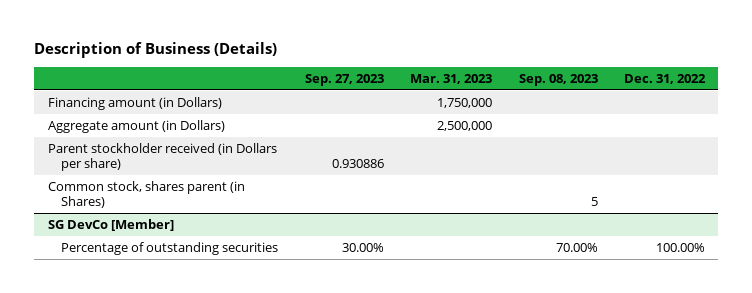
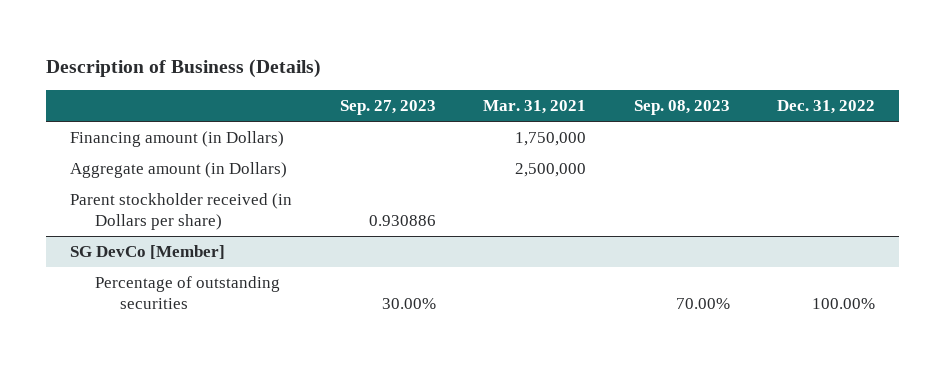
[410,73,493,84] Mar. 31, 2023 -> none
none -> [483,100,587,115] Mar. 31, 2021
[47,181,245,208] Common stock, shares parent (in Shares) -> none

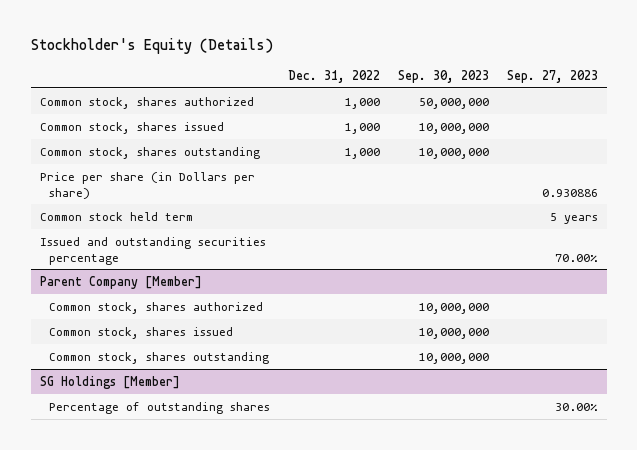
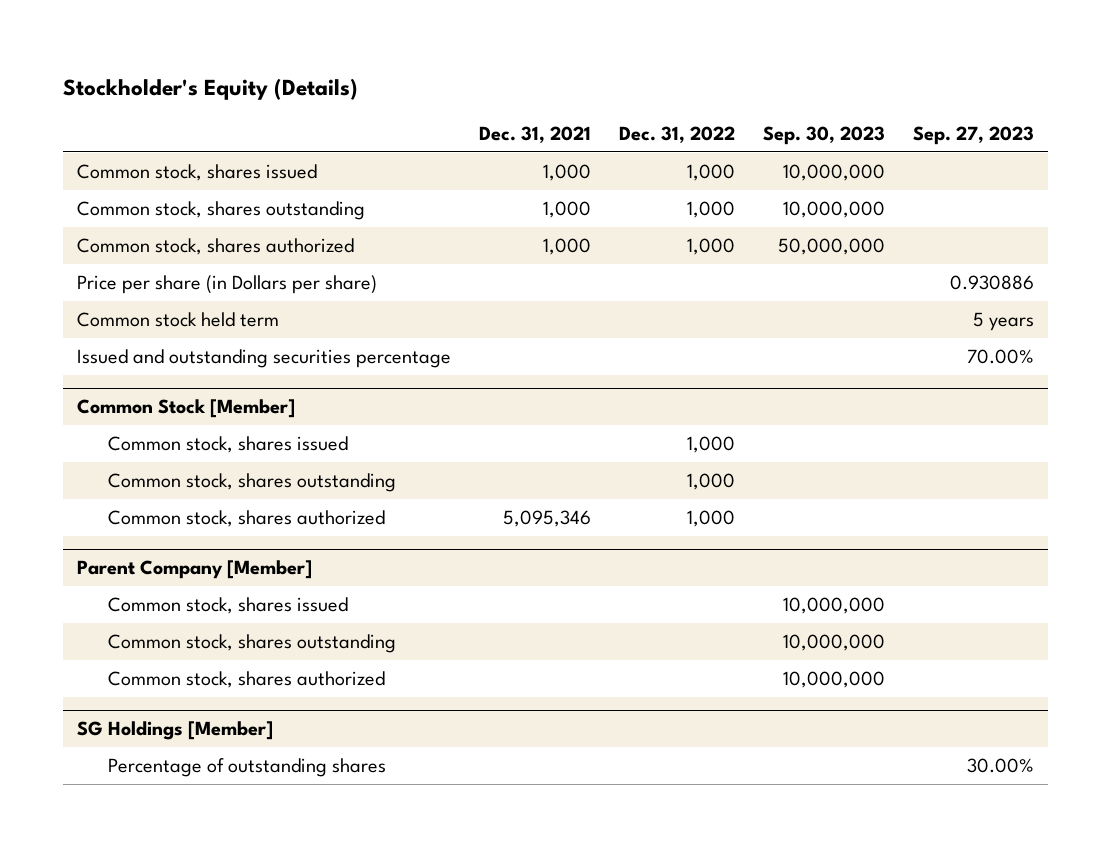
none -> [479,125,592,143] Dec. 31, 2021
[39,96,254,109] Common stock, shares authorized -> [77,238,355,256] Common stock, shares authorized
none -> [77,399,296,419] Common Stock [Member]
none -> [107,436,348,454] Common stock, shares issued
none -> [107,473,396,493] Common stock, shares outstanding
none -> [107,510,385,528] Common stock, shares authorized
[48,301,263,314] Common stock, shares authorized -> [107,671,385,689] Common stock, shares authorized

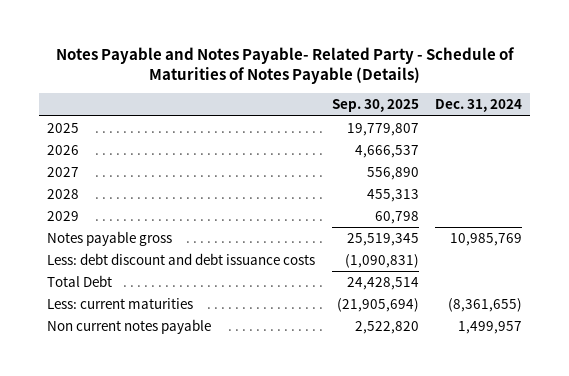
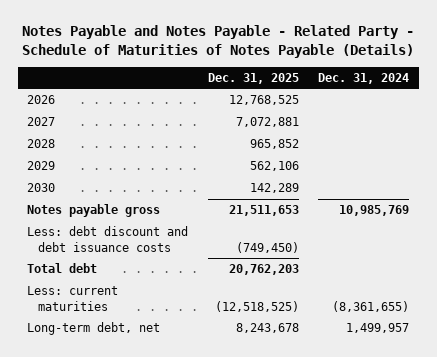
[55,46,515,85] Notes Payable and Notes Payable- Related Party - Schedule of Maturities of Notes Payable (Details) -> [22,25,415,58] Notes Payable and Notes Payable - Related Party - Schedule of Maturities of Notes Payable (Details)
[331,99,419,113] Sep. 30, 2025 -> none
none -> [207,72,299,84] Dec. 31, 2025
[47,122,80,133] 2025 -> none
none -> [27,183,56,193] 2030
[47,274,113,287] Total Debt -> [27,263,98,274] Total debt
[47,318,212,334] Non current notes payable -> [27,322,161,336] Long-term debt, net

